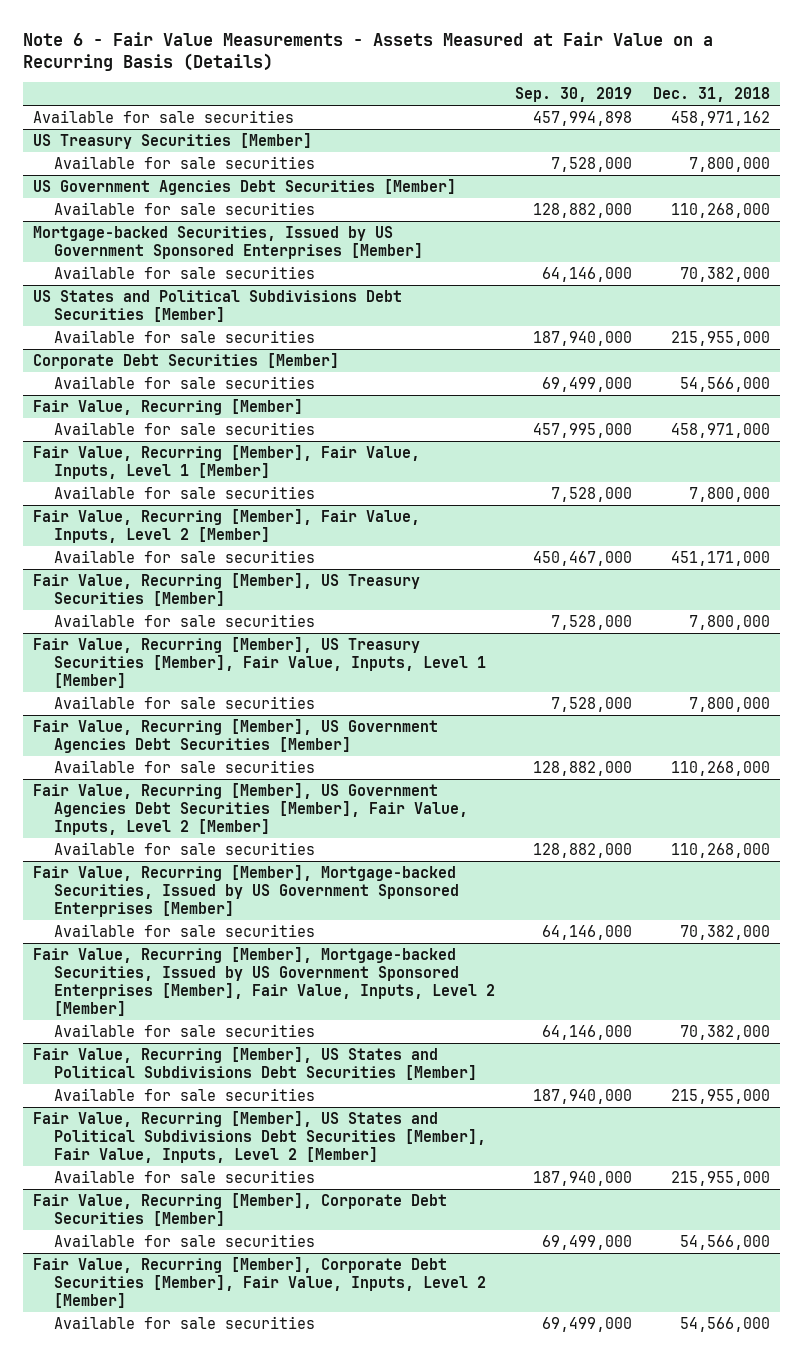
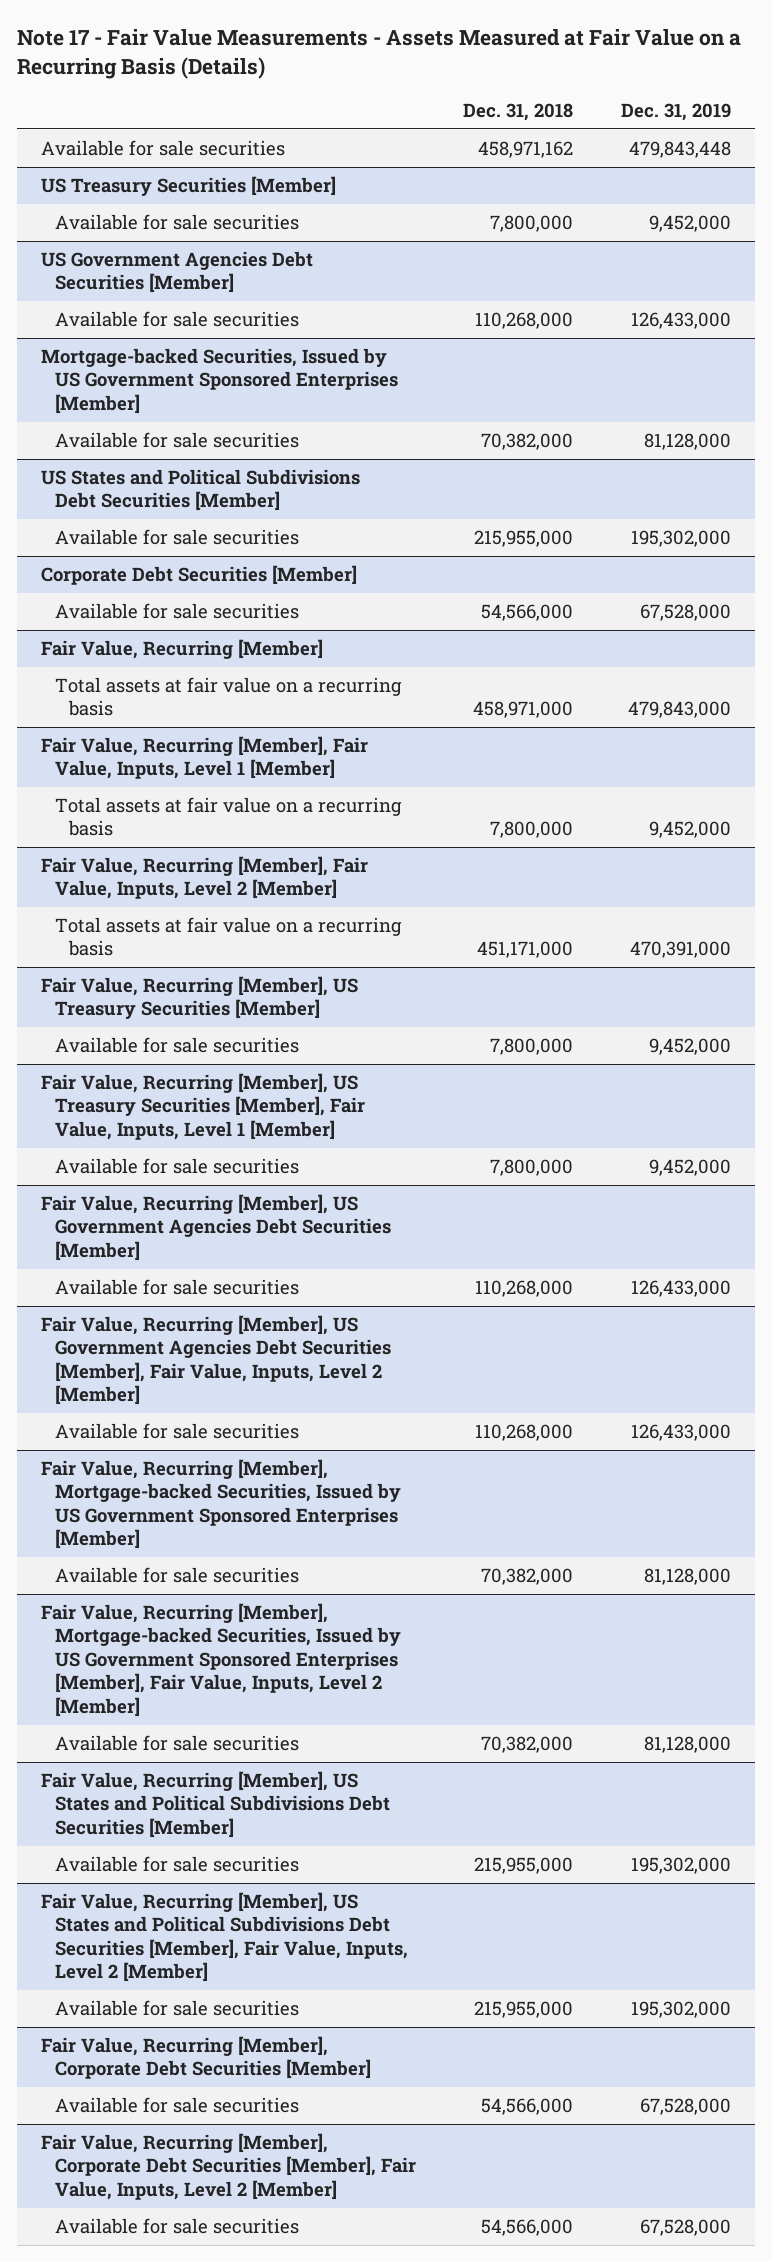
[23,31,714,71] Note 6 - Fair Value Measurements - Assets Measured at Fair Value on a Recurring Basis (Details) -> [16,29,741,79] Note 17 - Fair Value Measurements - Assets Measured at Fair Value on a Recurring Basis (Details)
[515,87,633,103] Sep. 30, 2019 -> none
none -> [621,103,732,122] Dec. 31, 2019
[54,421,316,435] Available for sale securities -> [54,676,402,717] Total assets at fair value on a recurring basis
[54,485,316,499] Available for sale securities -> none
none -> [54,796,402,837] Total assets at fair value on a recurring basis
[54,549,316,563] Available for sale securities -> [54,916,402,957] Total assets at fair value on a recurring basis

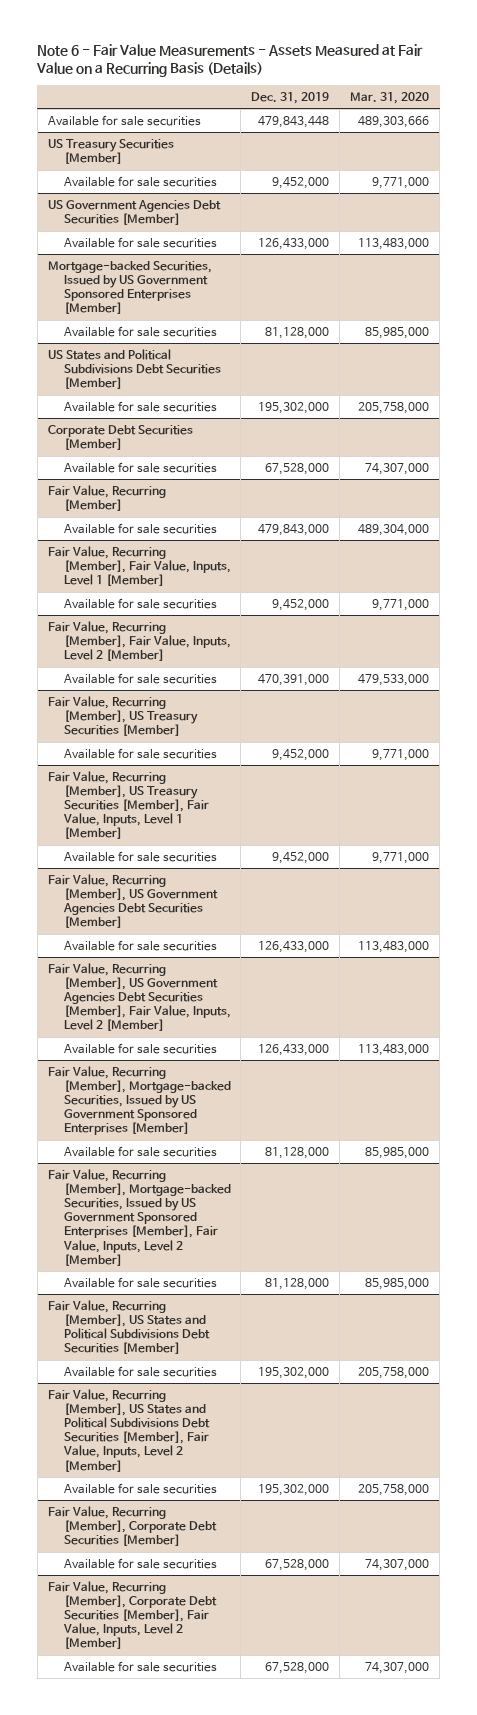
[16,29,741,79] Note 17 - Fair Value Measurements - Assets Measured at Fair Value on a Recurring Basis (Details) -> [36,44,424,78] Note 6 - Fair Value Measurements - Assets Measured at Fair Value on a Recurring Basis (Details)
[463,103,574,122] Dec. 31, 2018 -> none
none -> [350,91,430,104] Mar. 31, 2020
[54,676,402,717] Total assets at fair value on a recurring basis -> [63,522,217,534] Available for sale securities
[54,796,402,837] Total assets at fair value on a recurring basis -> [63,597,217,609] Available for sale securities
[54,916,402,957] Total assets at fair value on a recurring basis -> [63,672,217,684] Available for sale securities

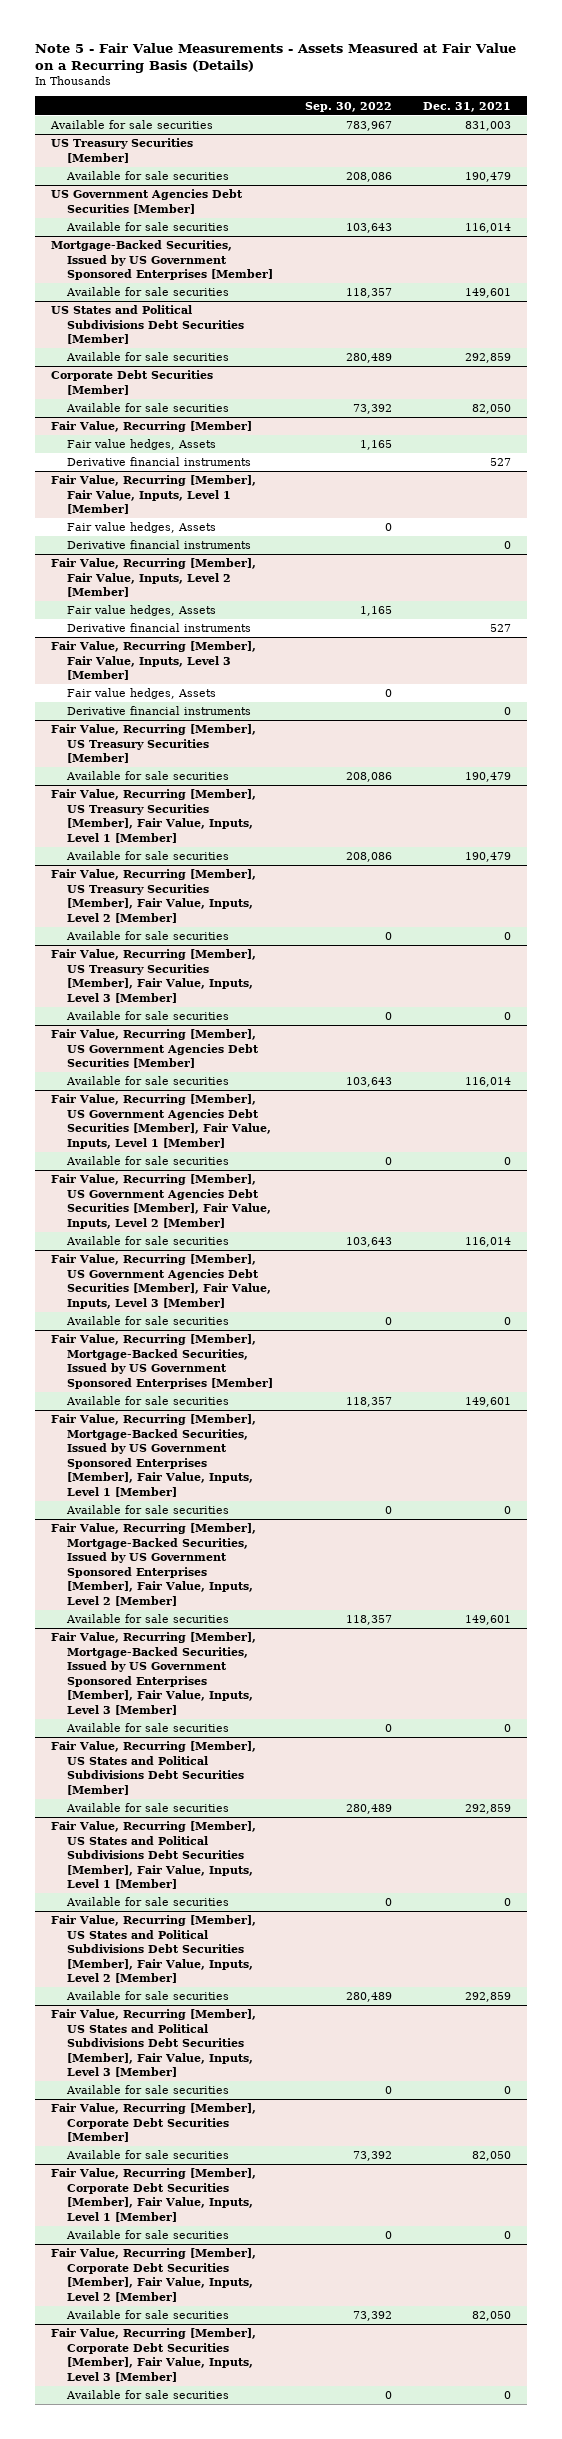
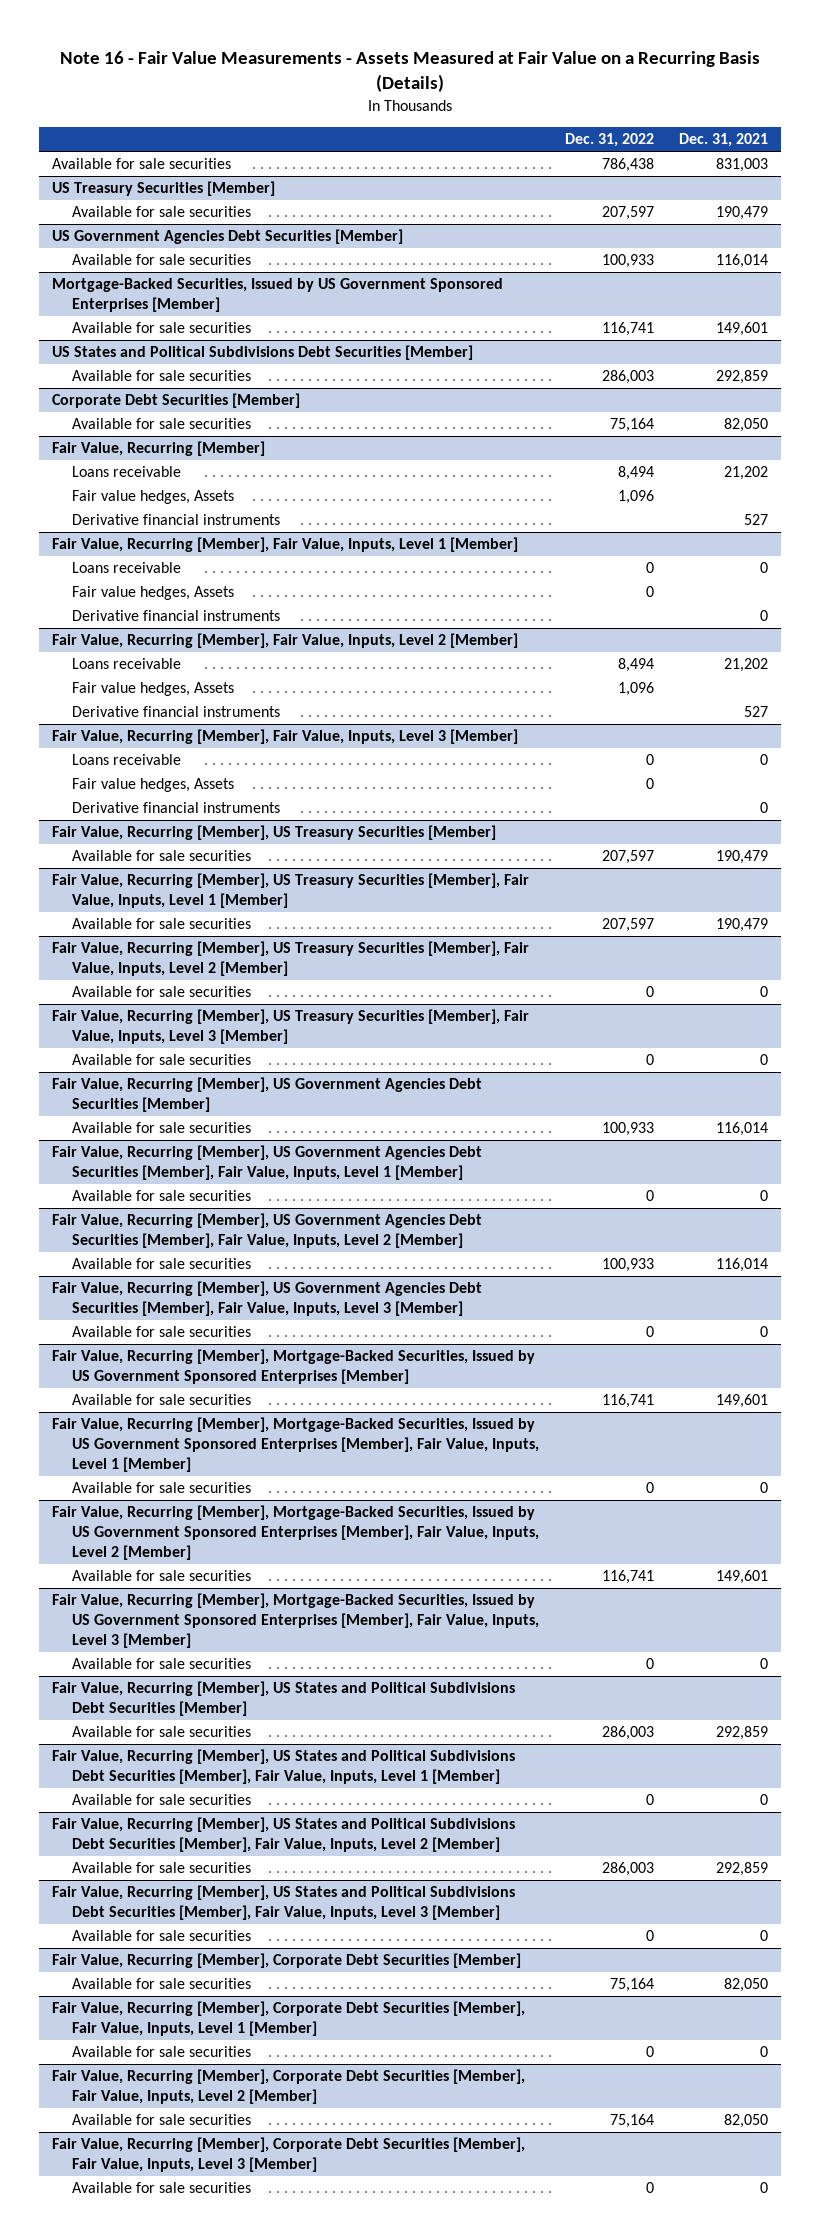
[35,42,517,74] Note 5 - Fair Value Measurements - Assets Measured at Fair Value on a Recurring Basis (Details) -> [59,50,760,93] Note 16 - Fair Value Measurements - Assets Measured at Fair Value on a Recurring Basis (Details)
[304,101,392,112] Sep. 30, 2022 -> none
none -> [564,133,654,148] Dec. 31, 2022
none -> [72,466,182,478] Loans receivable
none -> [72,562,182,574] Loans receivable
none -> [72,658,182,670] Loans receivable
none -> [72,754,182,766] Loans receivable

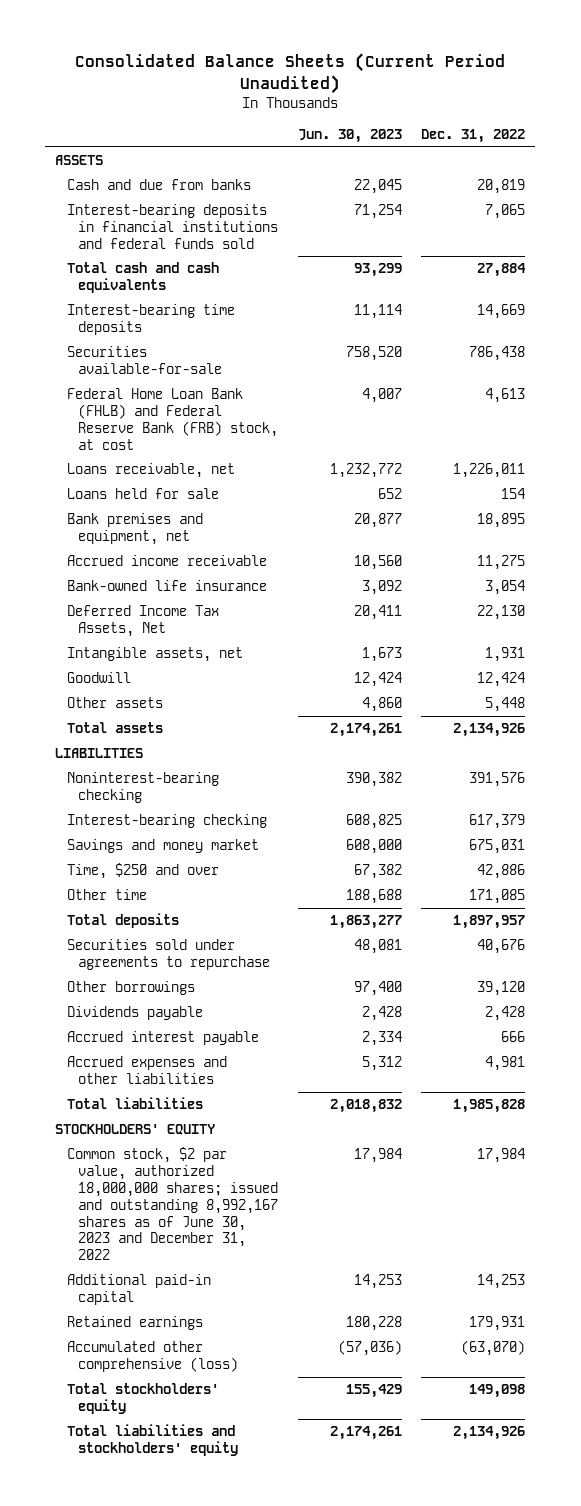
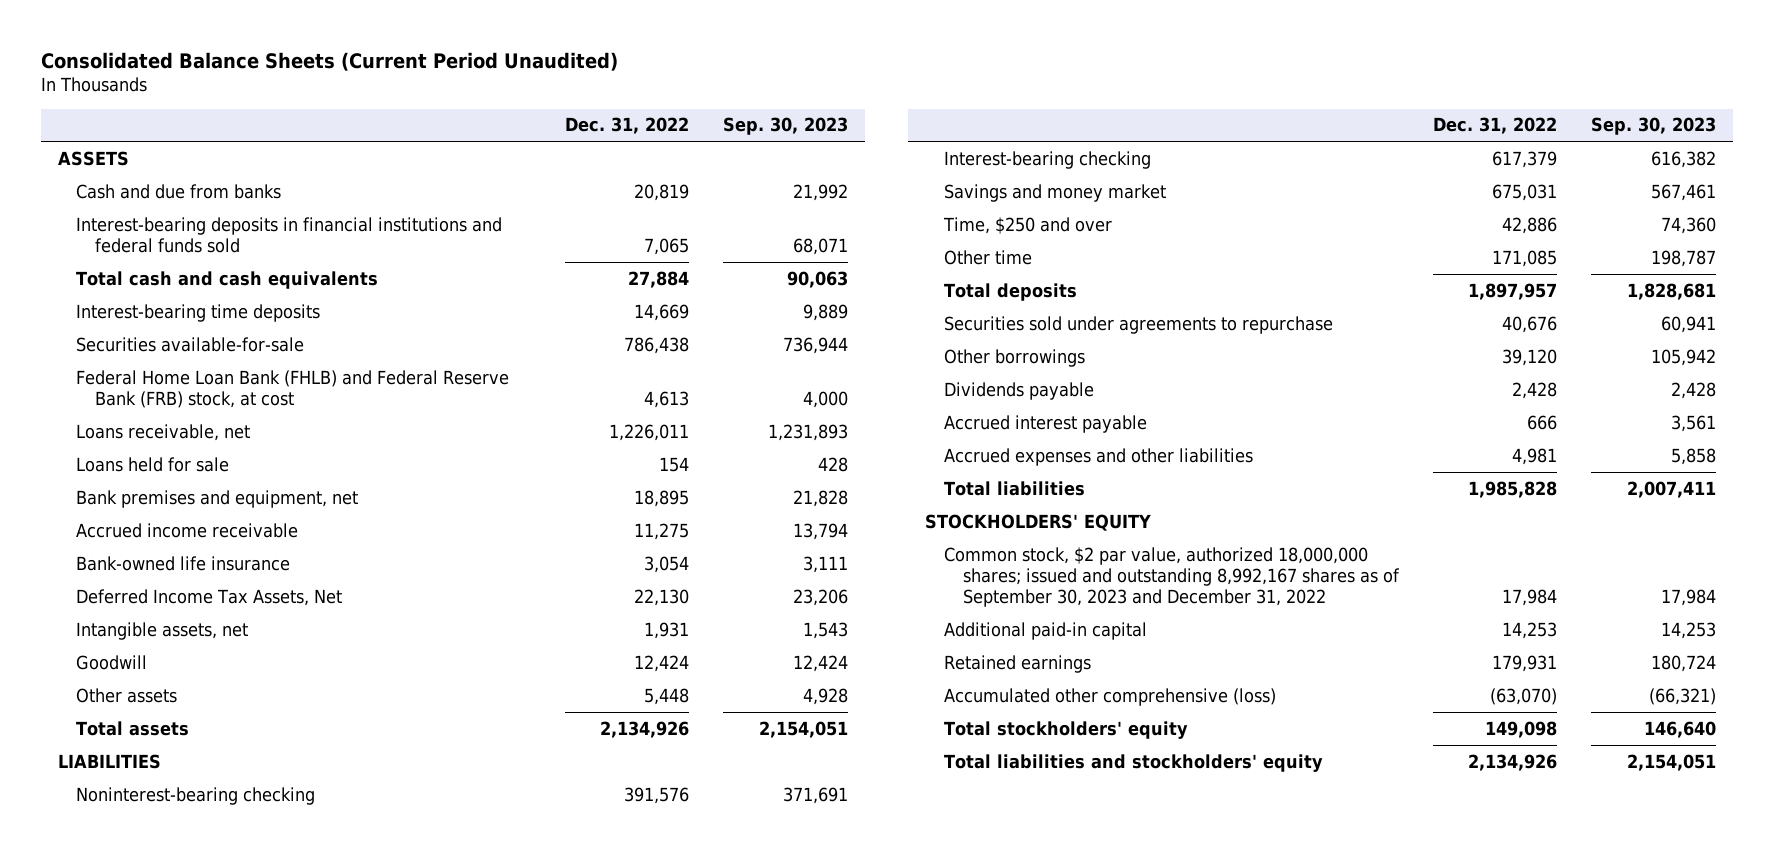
[297,129,402,144] Jun. 30, 2023 -> none
none -> [723,117,849,136] Sep. 30, 2023
[66,1147,278,1261] Common stock, $2 par value, authorized 18,000,000 shares; issued and outstanding 8,992,167 shares as of June 30, 2023 and December 31, 2022 -> [944,546,1400,607] Common stock, $2 par value, authorized 18,000,000 shares; issued and outstanding 8,992,167 shares as of September 30, 2023 and December 31, 2022

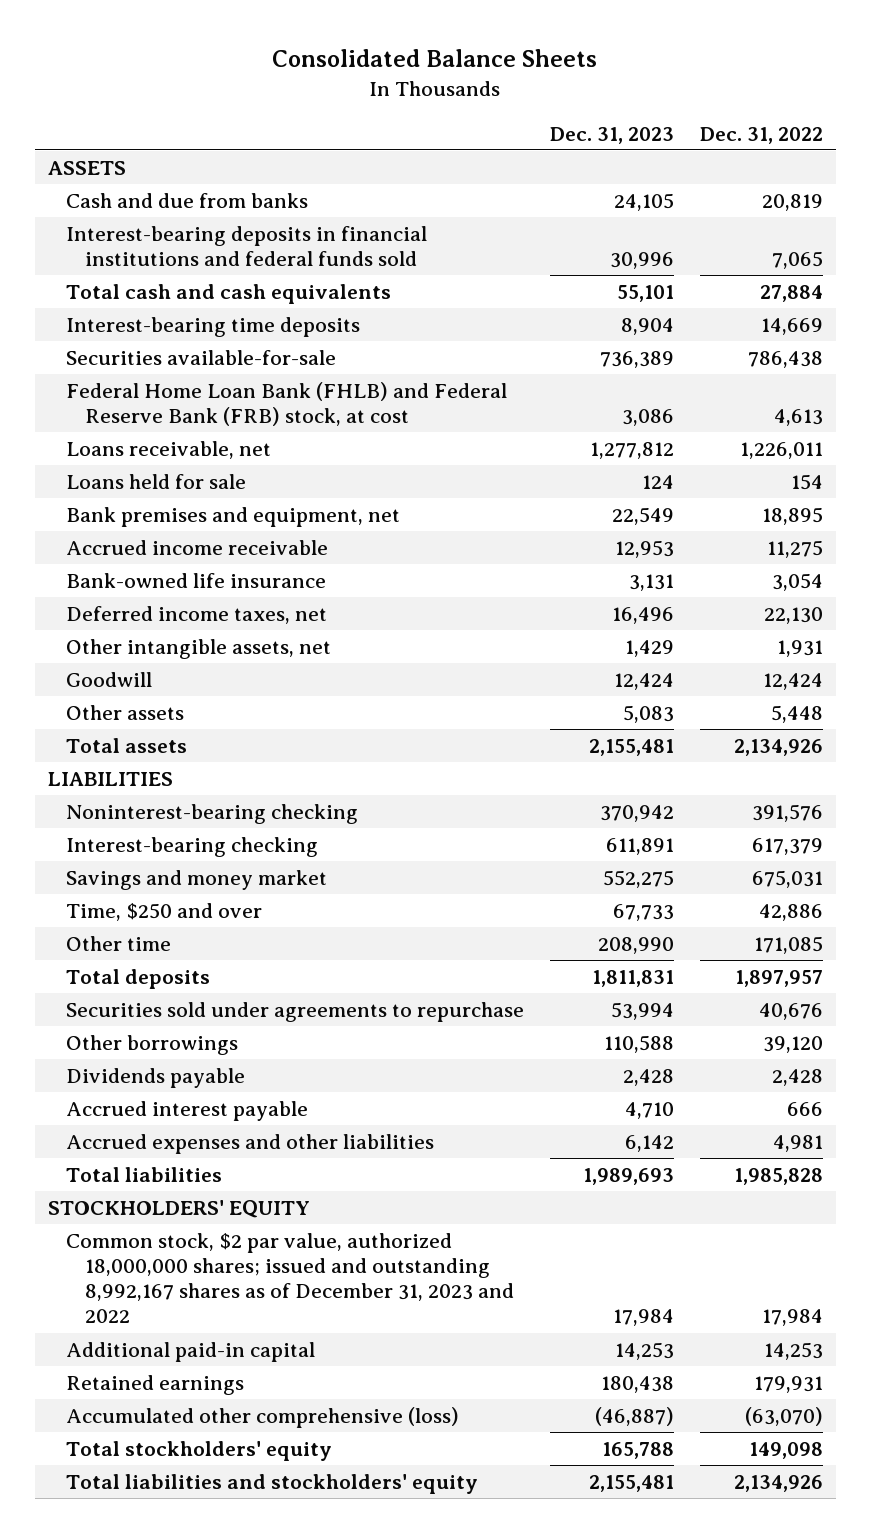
[40,51,618,71] Consolidated Balance Sheets (Current Period Unaudited) -> [272,49,598,68] Consolidated Balance Sheets
[723,117,849,136] Sep. 30, 2023 -> none
none -> [550,126,675,144] Dec. 31, 2023
[76,588,343,606] Deferred Income Tax Assets, Net -> [66,605,328,624] Deferred income taxes, net
[76,621,249,640] Intangible assets, net -> [66,638,332,659] Other intangible assets, net
[944,546,1400,607] Common stock, $2 par value, authorized 18,000,000 shares; issued and outstanding 8,992,167 shares as of September 30, 2023 and December 31, 2022 -> [66,1232,515,1324] Common stock, $2 par value, authorized 18,000,000 shares; issued and outstanding 8,992,167 shares as of December 31, 2023 and 2022

